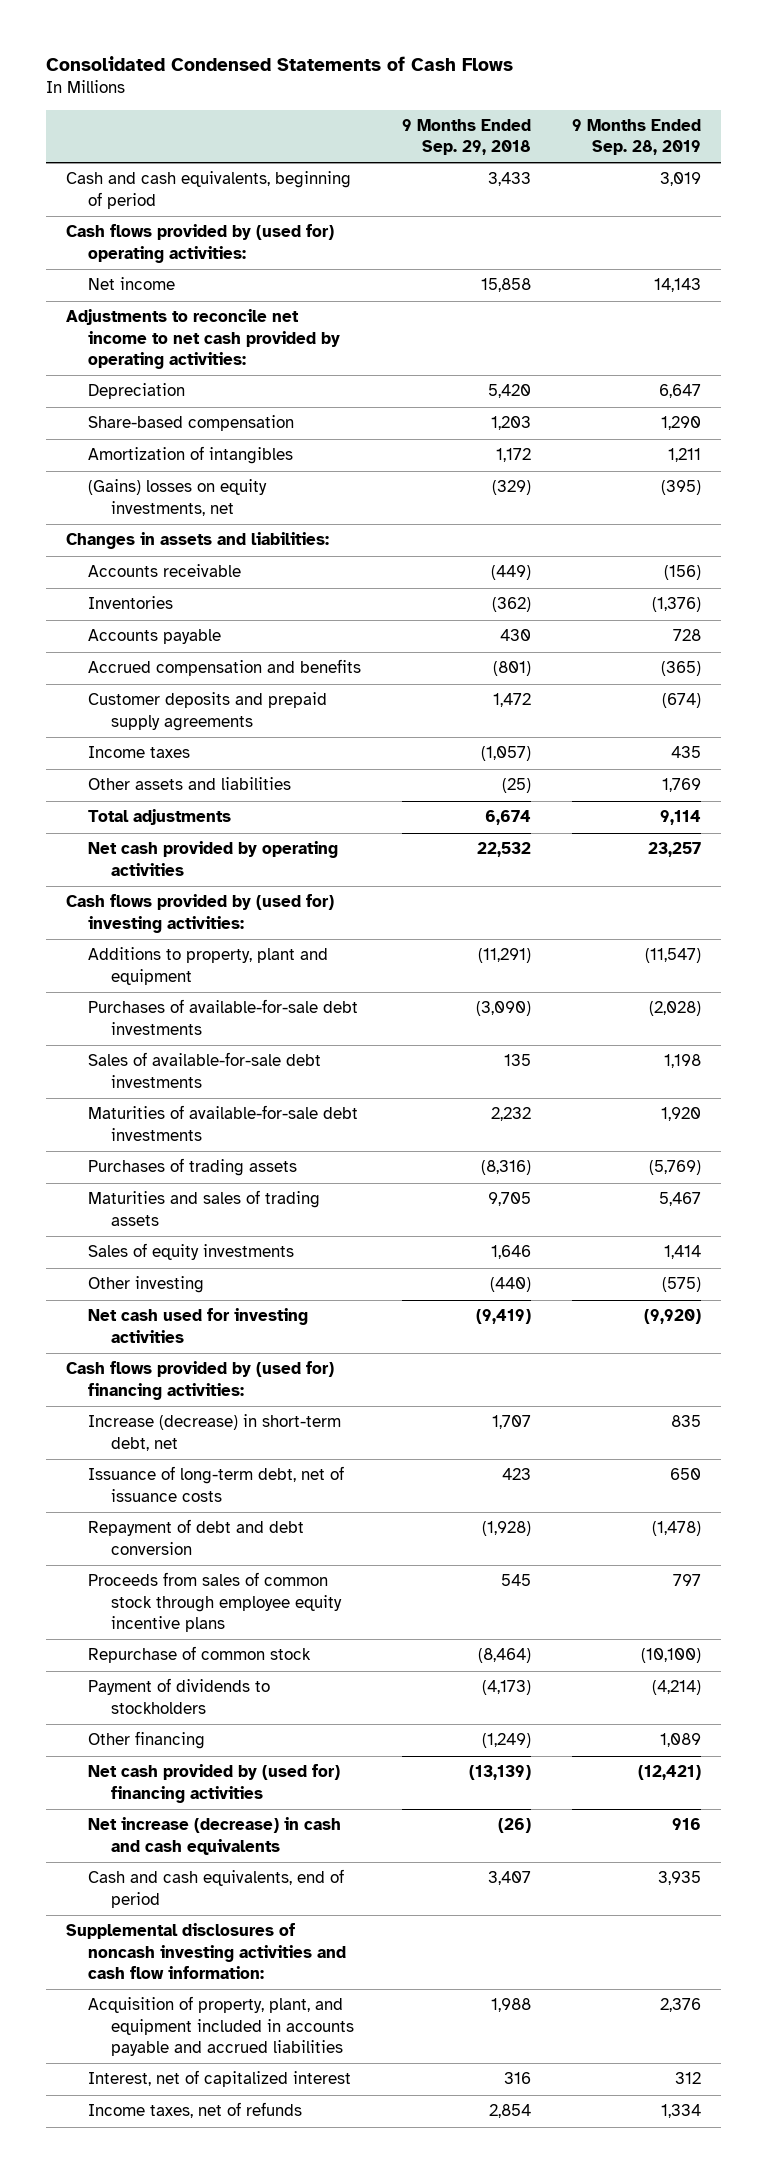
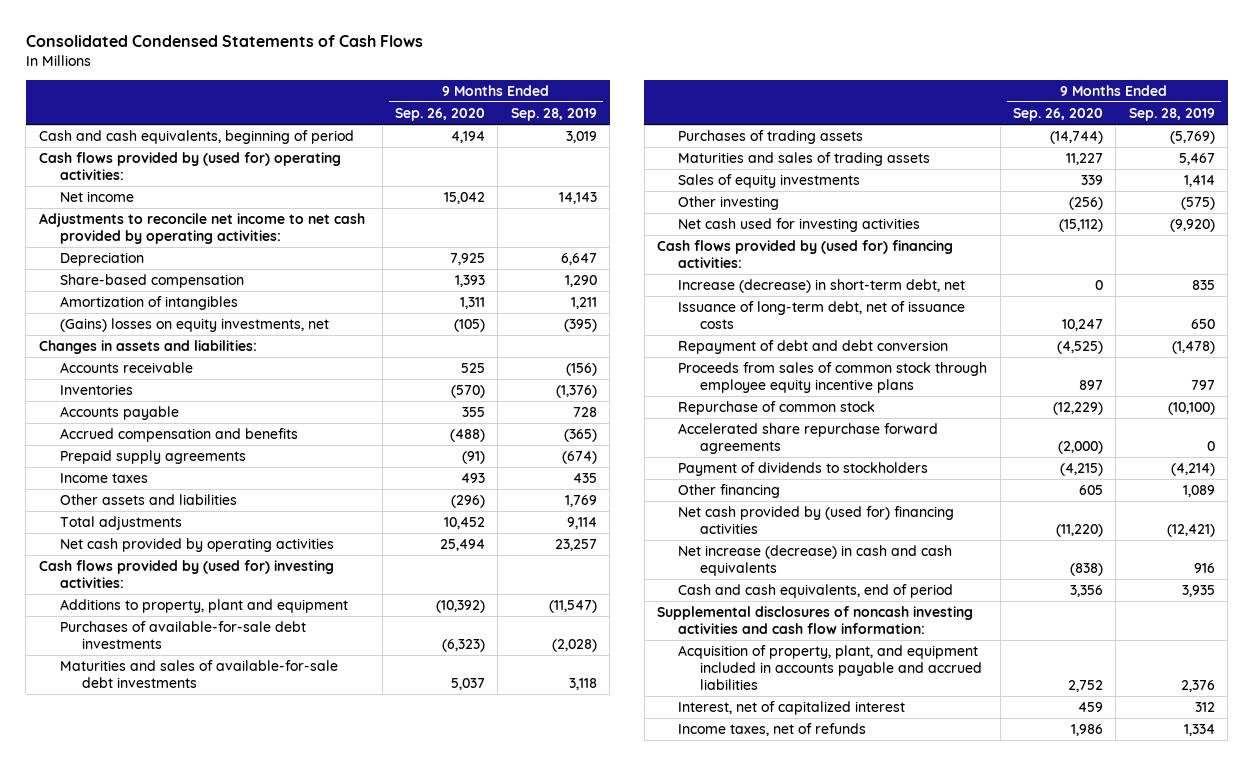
[402,119,532,156] 9 Months Ended Sep. 29, 2018 -> none
none -> [394,107,485,121] Sep. 26, 2020
[88,692,328,731] Customer deposits and prepaid supply agreements -> [60,449,247,464] Prepaid supply agreements
[88,1052,322,1088] Sales of available-for-sale debt investments -> none
[88,1105,359,1141] Maturities of available-for-sale debt investments -> [60,659,339,688] Maturities and sales of available-for-sale debt investments
[660,1107,701,1122] 1,920 -> [568,677,597,690] 3,118
none -> [678,422,939,454] Accelerated share repurchase forward agreements

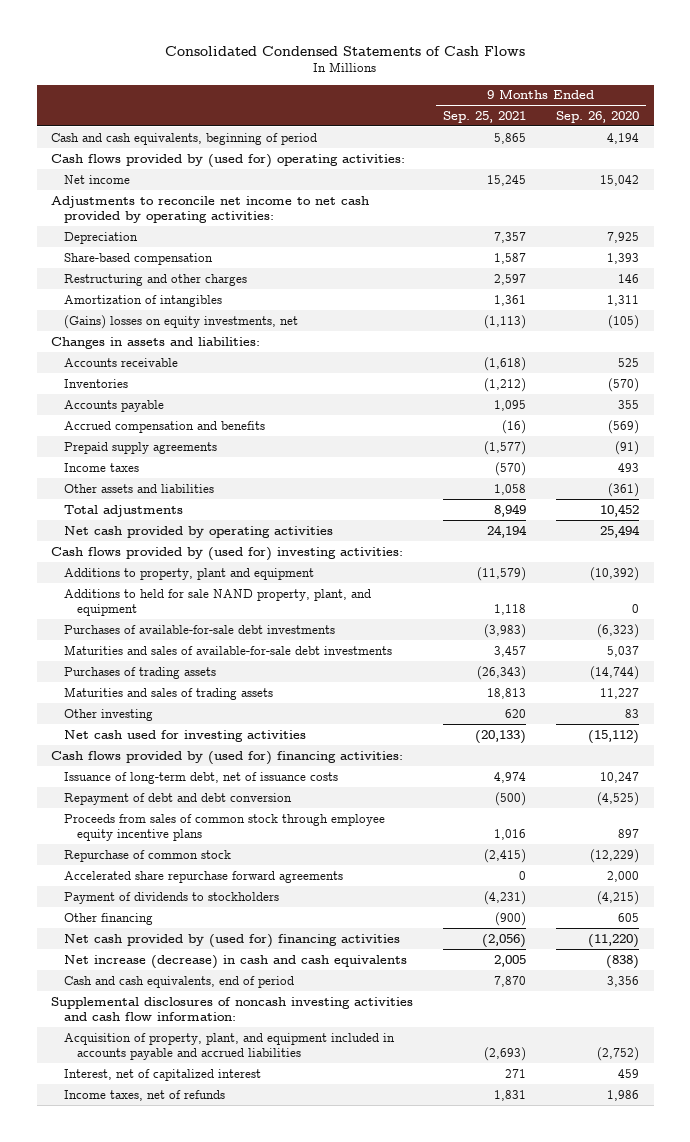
[510,107,597,121] Sep. 28, 2019 -> none
none -> [443,110,527,123] Sep. 25, 2021
none -> [64,273,248,286] Restructuring and other charges
[449,428,485,442] (488) -> [607,419,639,434] (569)
[450,494,485,508] (296) -> [607,482,639,497] (361)
none -> [64,588,372,617] Additions to held for sale NAND property, plant, and equipment
[678,173,861,188] Sales of equity investments -> none
[1069,196,1104,210] (256) -> [624,708,639,718] 83
[678,278,966,293] Increase (decrease) in short-term debt, net -> none
[1058,440,1104,454] (2,000) -> [606,870,639,882] 2,000
[1068,679,1104,692] 2,752 -> [596,1047,639,1062] (2,752)

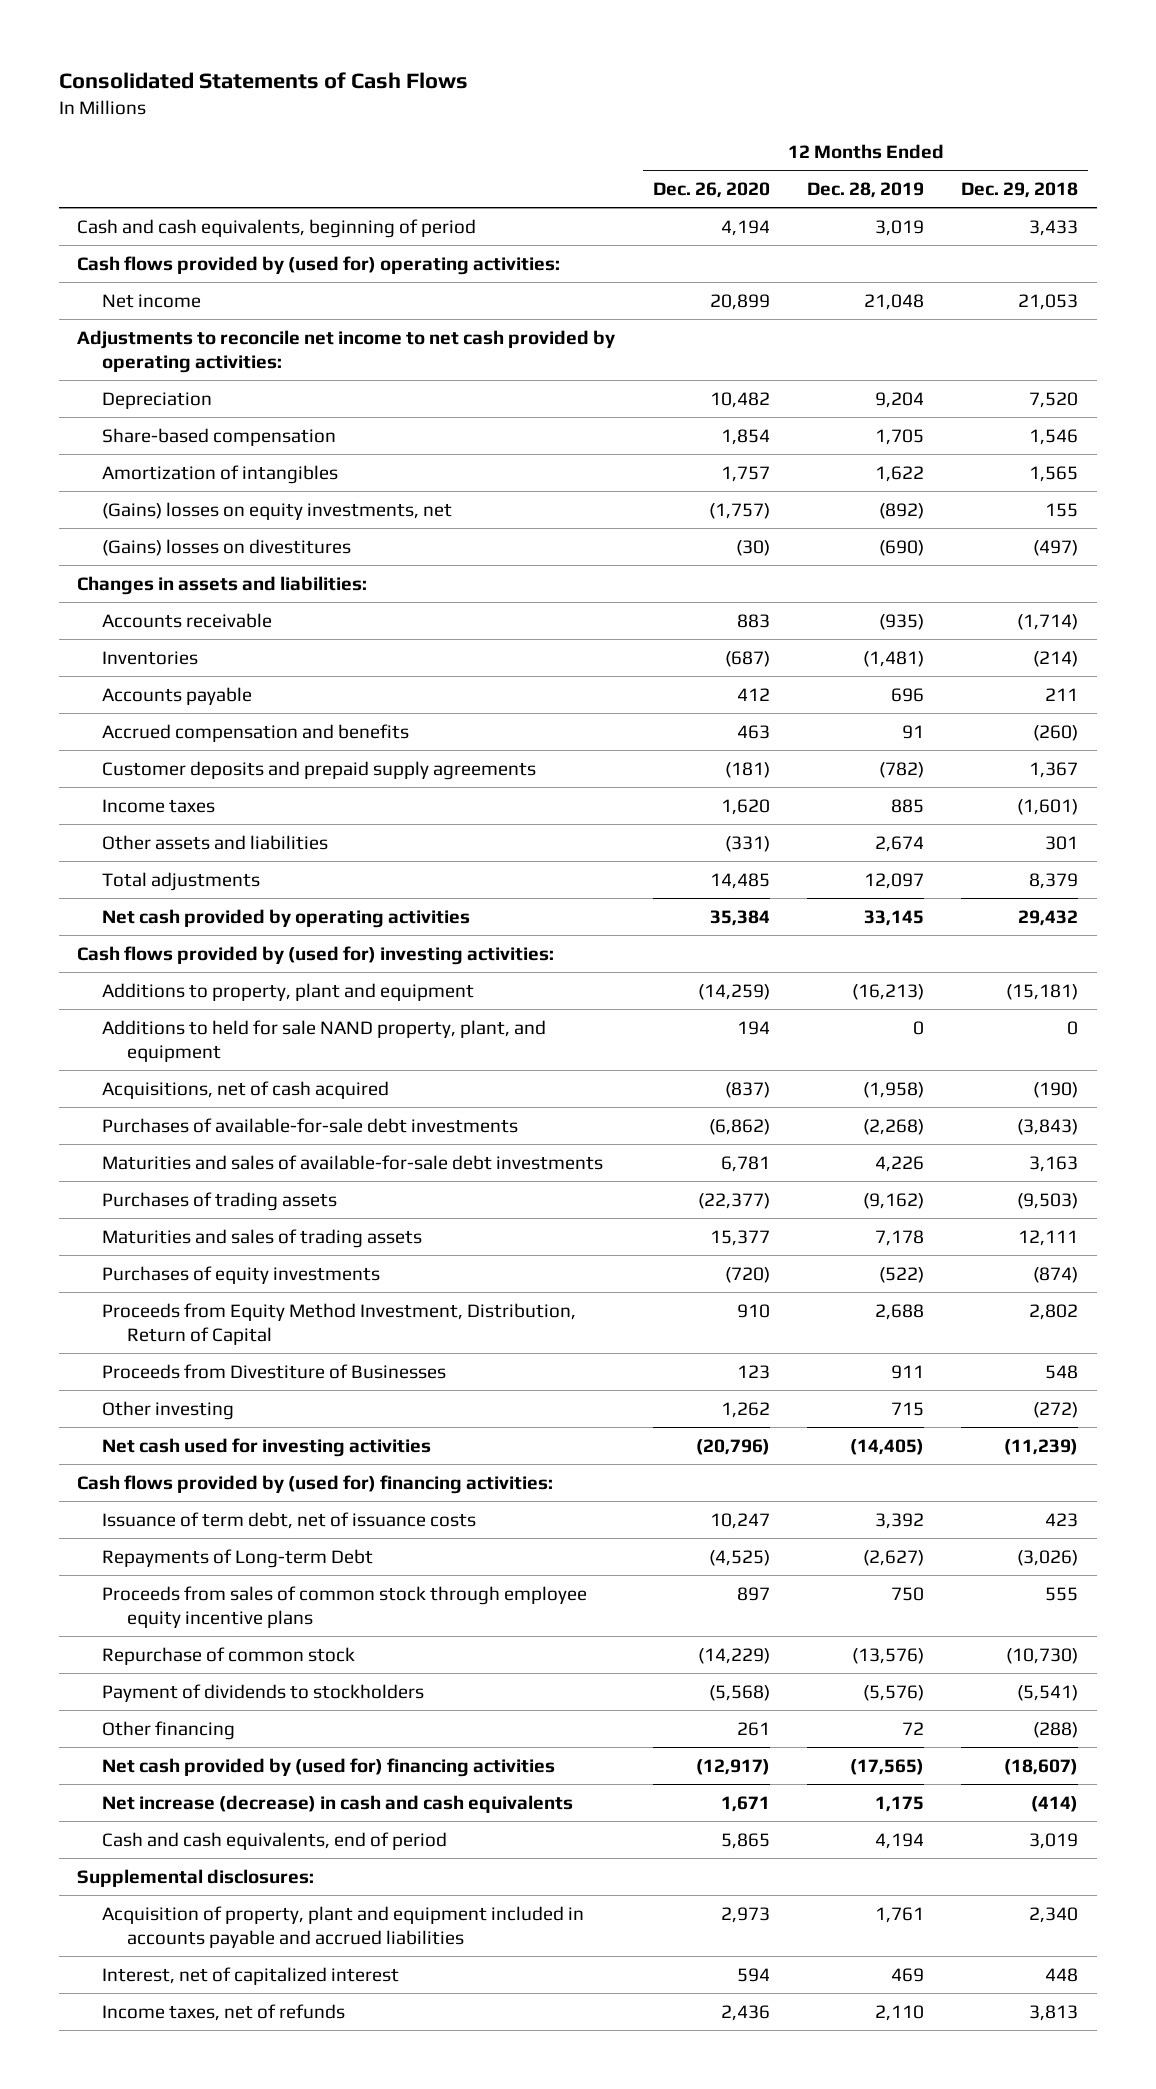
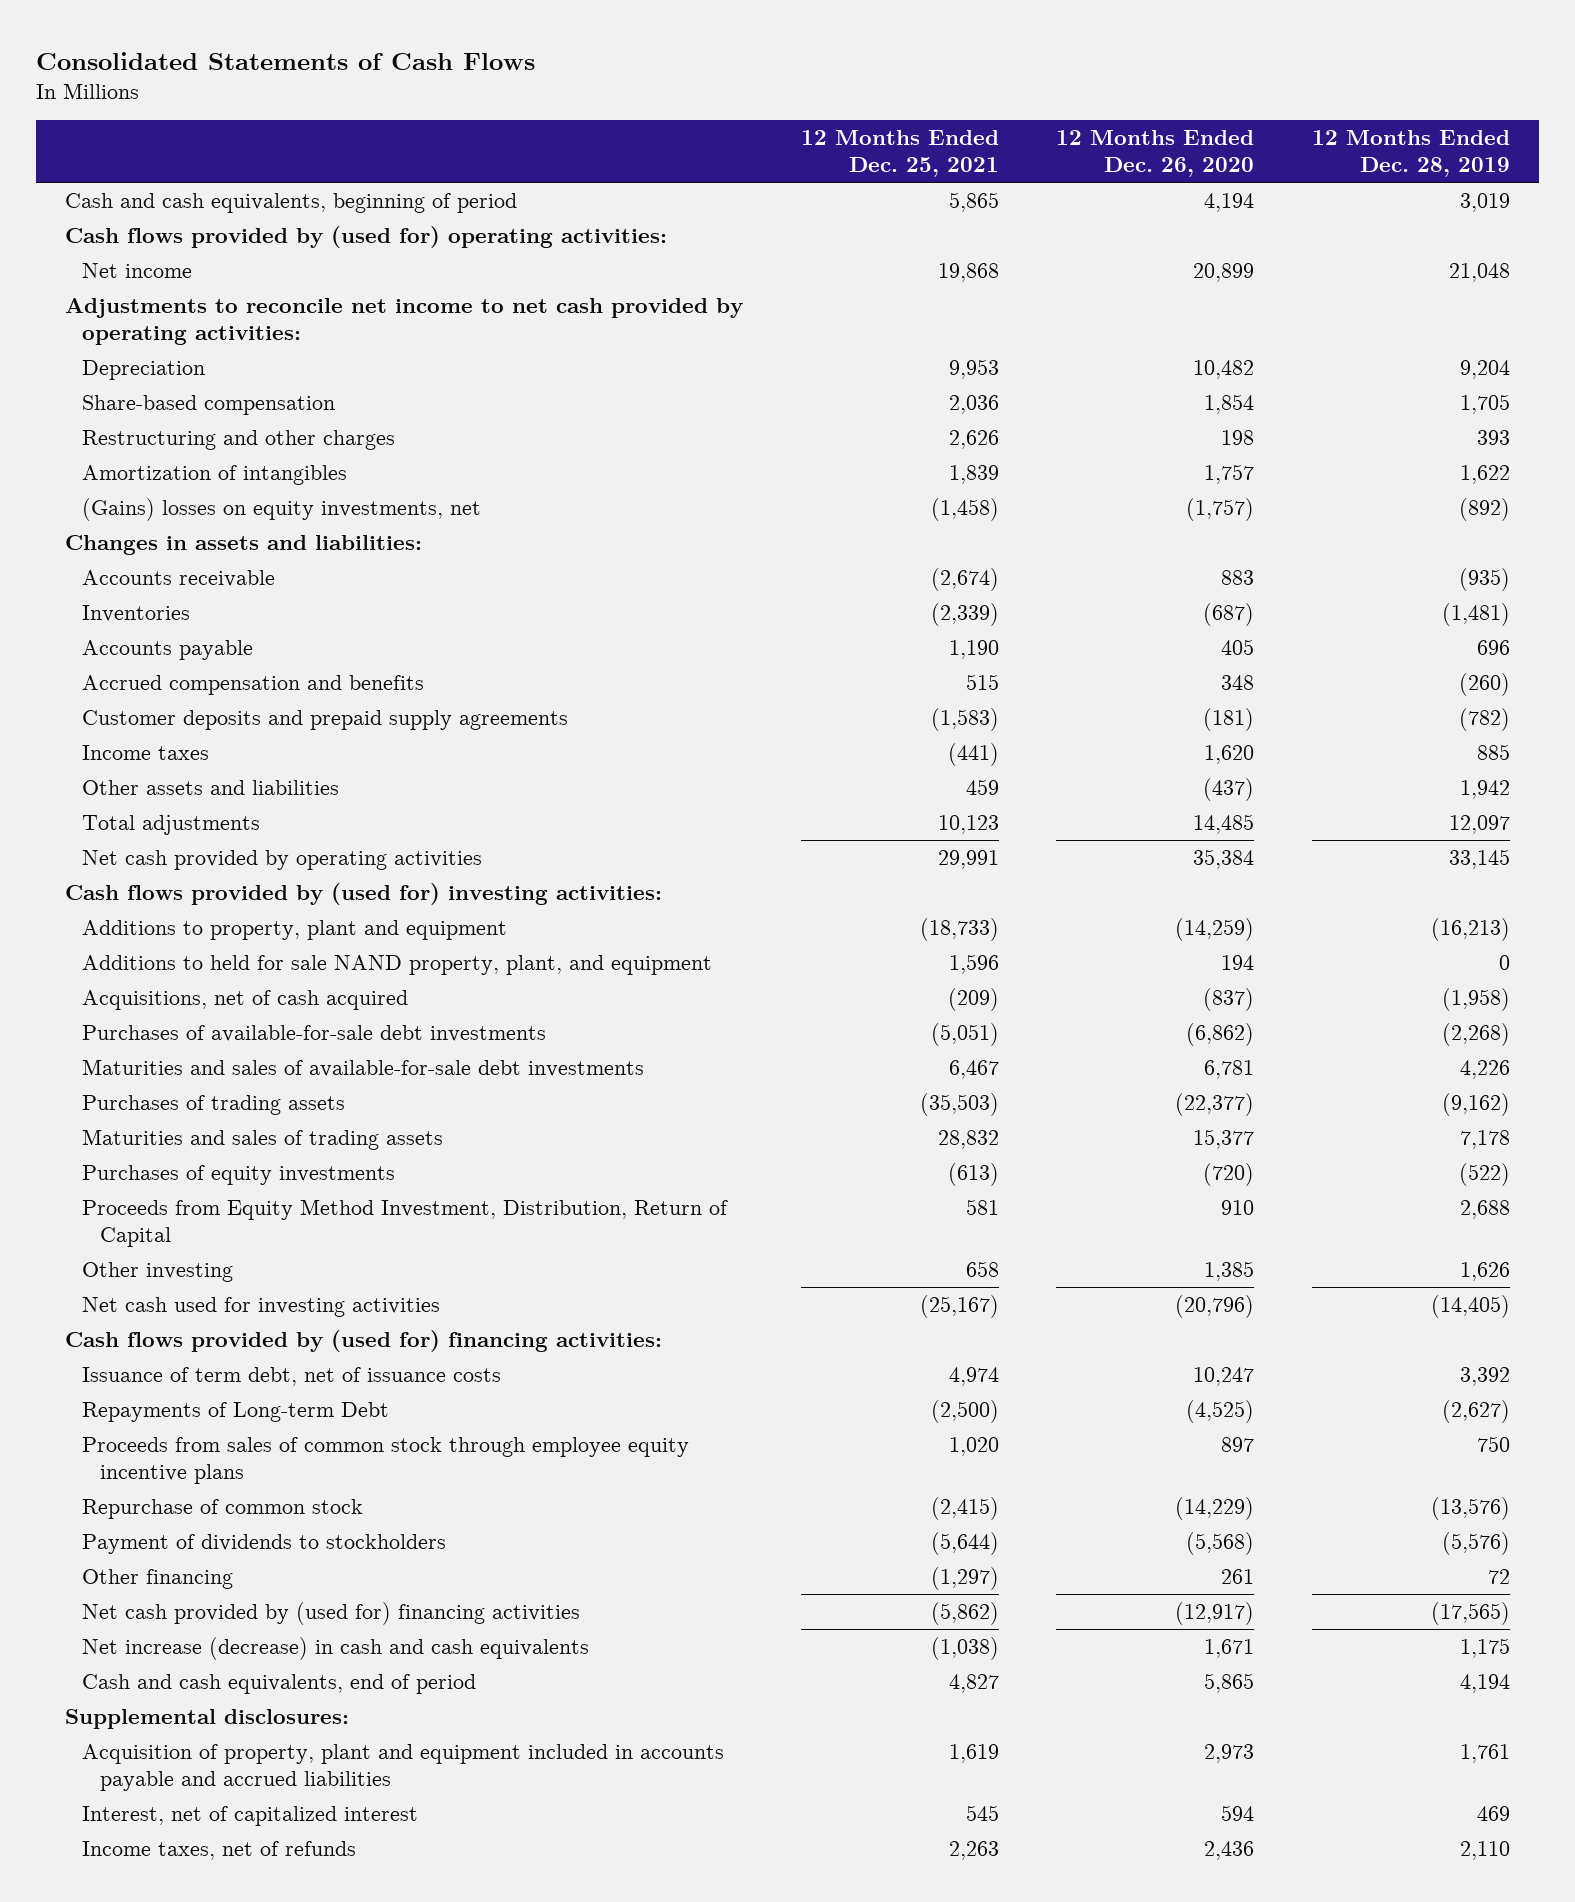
[961,181,1079,198] Dec. 29, 2018 -> none
none -> [800,129,999,177] 12 Months Ended Dec. 25, 2021
none -> [82,429,396,450] Restructuring and other charges
[102,538,352,556] (Gains) losses on divestitures -> none
[736,687,770,701] 412 -> [1221,638,1255,655] 405
[736,724,770,739] 463 -> [1221,674,1255,690] 348
[902,724,925,739] 91 -> [1458,672,1510,696] (260)
[724,835,770,852] (331) -> [1203,777,1255,801] (437)
[875,835,925,852] 2,674 -> [1459,779,1510,799] 1,942
[102,1363,447,1379] Proceeds from Divestiture of Businesses -> none
[720,1401,770,1418] 1,262 -> [1204,1260,1255,1281] 1,385
[891,1401,925,1416] 715 -> [1459,1261,1510,1281] 1,626

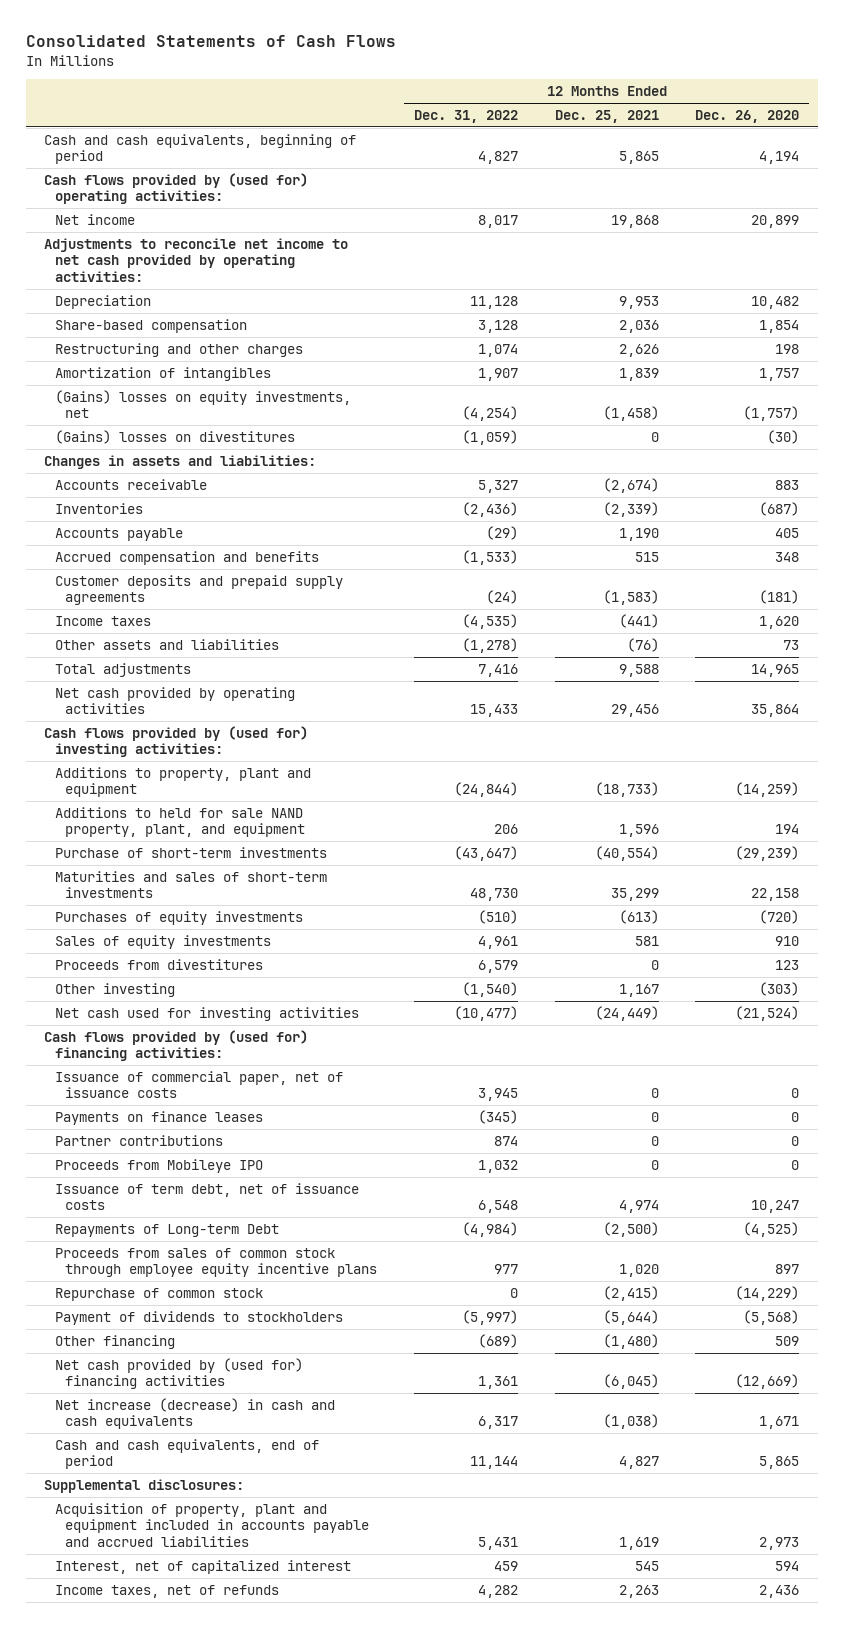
[1311,129,1510,177] 12 Months Ended Dec. 28, 2019 -> none
none -> [413,109,518,123] Dec. 31, 2022
none -> [54,429,295,444] (Gains) losses on divestitures
[965,778,999,795] 459 -> [626,637,659,652] (76)
[1203,777,1255,801] (437) -> [783,639,800,650] 73
[937,814,999,834] 10,123 -> [618,663,659,677] 9,588
[1193,813,1255,834] 14,485 -> [751,663,800,677] 14,965
[937,849,999,869] 29,991 -> [610,704,659,718] 29,456
[1193,848,1255,869] 35,384 -> [751,704,800,718] 35,864
[82,989,409,1010] Acquisitions, net of cash acquired -> none
[82,1058,645,1077] Maturities and sales of available-for-sale debt investments -> none
[82,1094,346,1115] Purchases of trading assets -> none
[82,1128,444,1150] Maturities and sales of trading assets -> none
[82,1024,547,1042] Purchases of available-for-sale debt investments -> [54,846,327,858] Purchase of short-term investments
[930,1022,999,1046] (5,051) -> [594,845,659,861] (40,554)
[1186,1022,1255,1046] (6,862) -> [735,845,800,861] (29,239)
none -> [54,870,327,899] Maturities and sales of short-term investments
[82,1198,729,1248] Proceeds from Equity Method Investment, Distribution, Return of Capital -> [54,934,271,949] Sales of equity investments
none -> [54,958,263,970] Proceeds from divestitures
[965,1260,999,1277] 658 -> [618,983,659,997] 1,167
[1204,1260,1255,1281] 1,385 -> [759,981,800,996] (303)
[919,1294,999,1318] (25,167) -> [594,1005,659,1021] (24,449)
[1175,1294,1255,1318] (20,796) -> [735,1005,800,1021] (21,524)
none -> [54,1070,343,1099] Issuance of commercial paper, net of issuance costs
none -> [54,1110,263,1125] Payments on finance leases
none -> [54,1134,223,1146] Partner contributions
none -> [54,1158,263,1173] Proceeds from Mobileye IPO
[930,1566,999,1590] (1,297) -> [602,1333,659,1349] (1,480)
[1221,1568,1255,1584] 261 -> [775,1335,800,1346] 509
[930,1601,999,1625] (5,862) -> [602,1374,659,1390] (6,045)
[1175,1601,1255,1625] (12,917) -> [735,1374,800,1390] (12,669)

